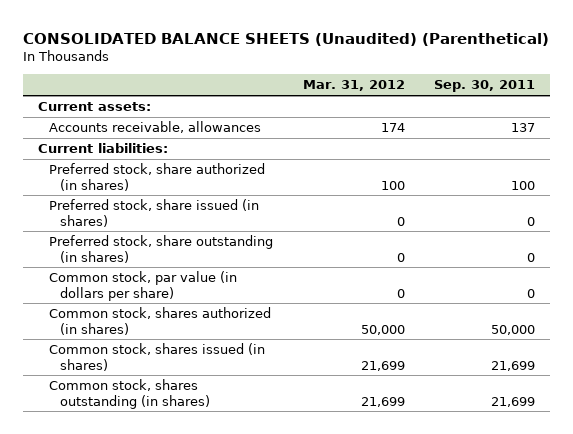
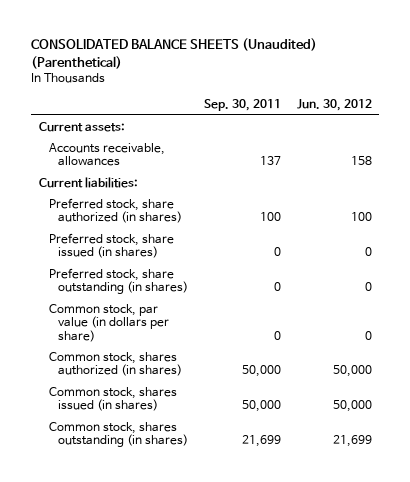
[302,80,405,92] Mar. 31, 2012 -> none
none -> [296,99,372,112] Jun. 30, 2012
[491,360,536,371] 21,699 -> [242,400,282,413] 50,000

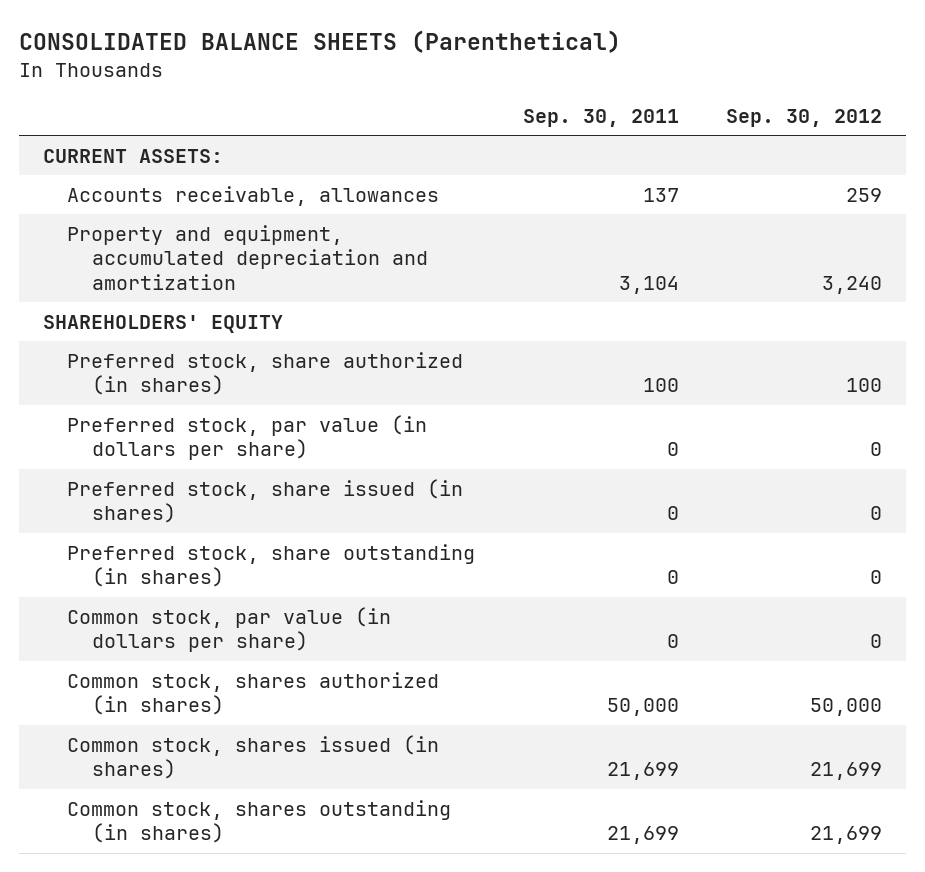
[31,37,318,69] CONSOLIDATED BALANCE SHEETS (Unaudited) (Parenthetical) -> [19,29,622,53] CONSOLIDATED BALANCE SHEETS (Parenthetical)
[296,99,372,112] Jun. 30, 2012 -> none
none -> [725,109,882,128] Sep. 30, 2012
[38,121,125,132] Current assets: -> [42,148,223,163] CURRENT ASSETS:
[38,176,138,188] Current liabilities: -> none
none -> [67,224,429,291] Property and equipment, accumulated depreciation and amortization
none -> [42,314,283,333] SHAREHOLDERS' EQUITY
none -> [67,414,428,461] Preferred stock, par value (in dollars per share)
[242,400,282,413] 50,000 -> [606,762,679,781] 21,699

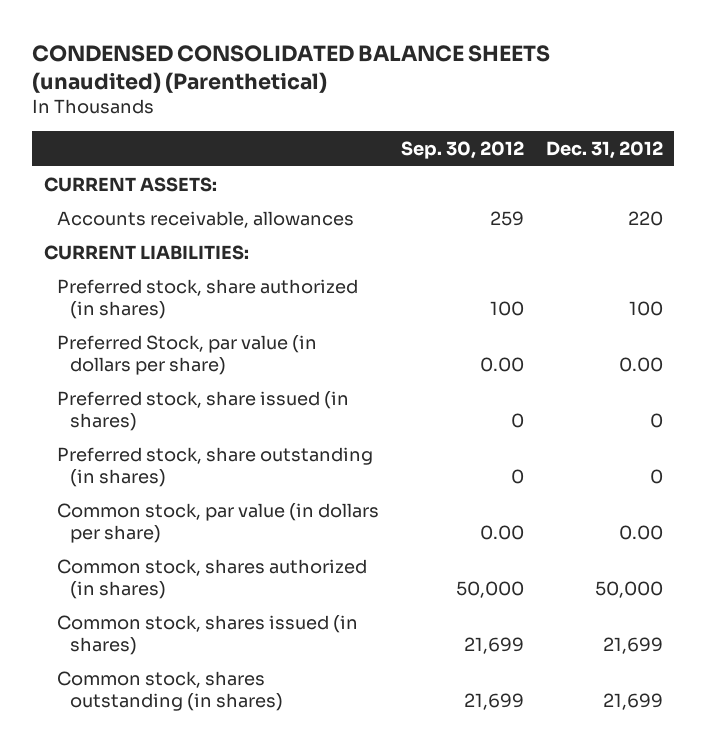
[19,29,622,53] CONSOLIDATED BALANCE SHEETS (Parenthetical) -> [32,44,551,93] CONDENSED CONSOLIDATED BALANCE SHEETS (unaudited) (Parenthetical)
[522,109,679,128] Sep. 30, 2011 -> none
none -> [545,141,663,160] Dec. 31, 2012
[67,224,429,291] Property and equipment, accumulated depreciation and amortization -> none
[42,314,283,333] SHAREHOLDERS' EQUITY -> none
none -> [43,244,249,260] CURRENT LIABILITIES:
[67,414,428,461] Preferred stock, par value (in dollars per share) -> [56,334,317,375] Preferred Stock, par value (in dollars per share)
[869,442,882,457] 0 -> [479,356,524,372] 0.00
[869,634,882,649] 0 -> [479,524,524,540] 0.00

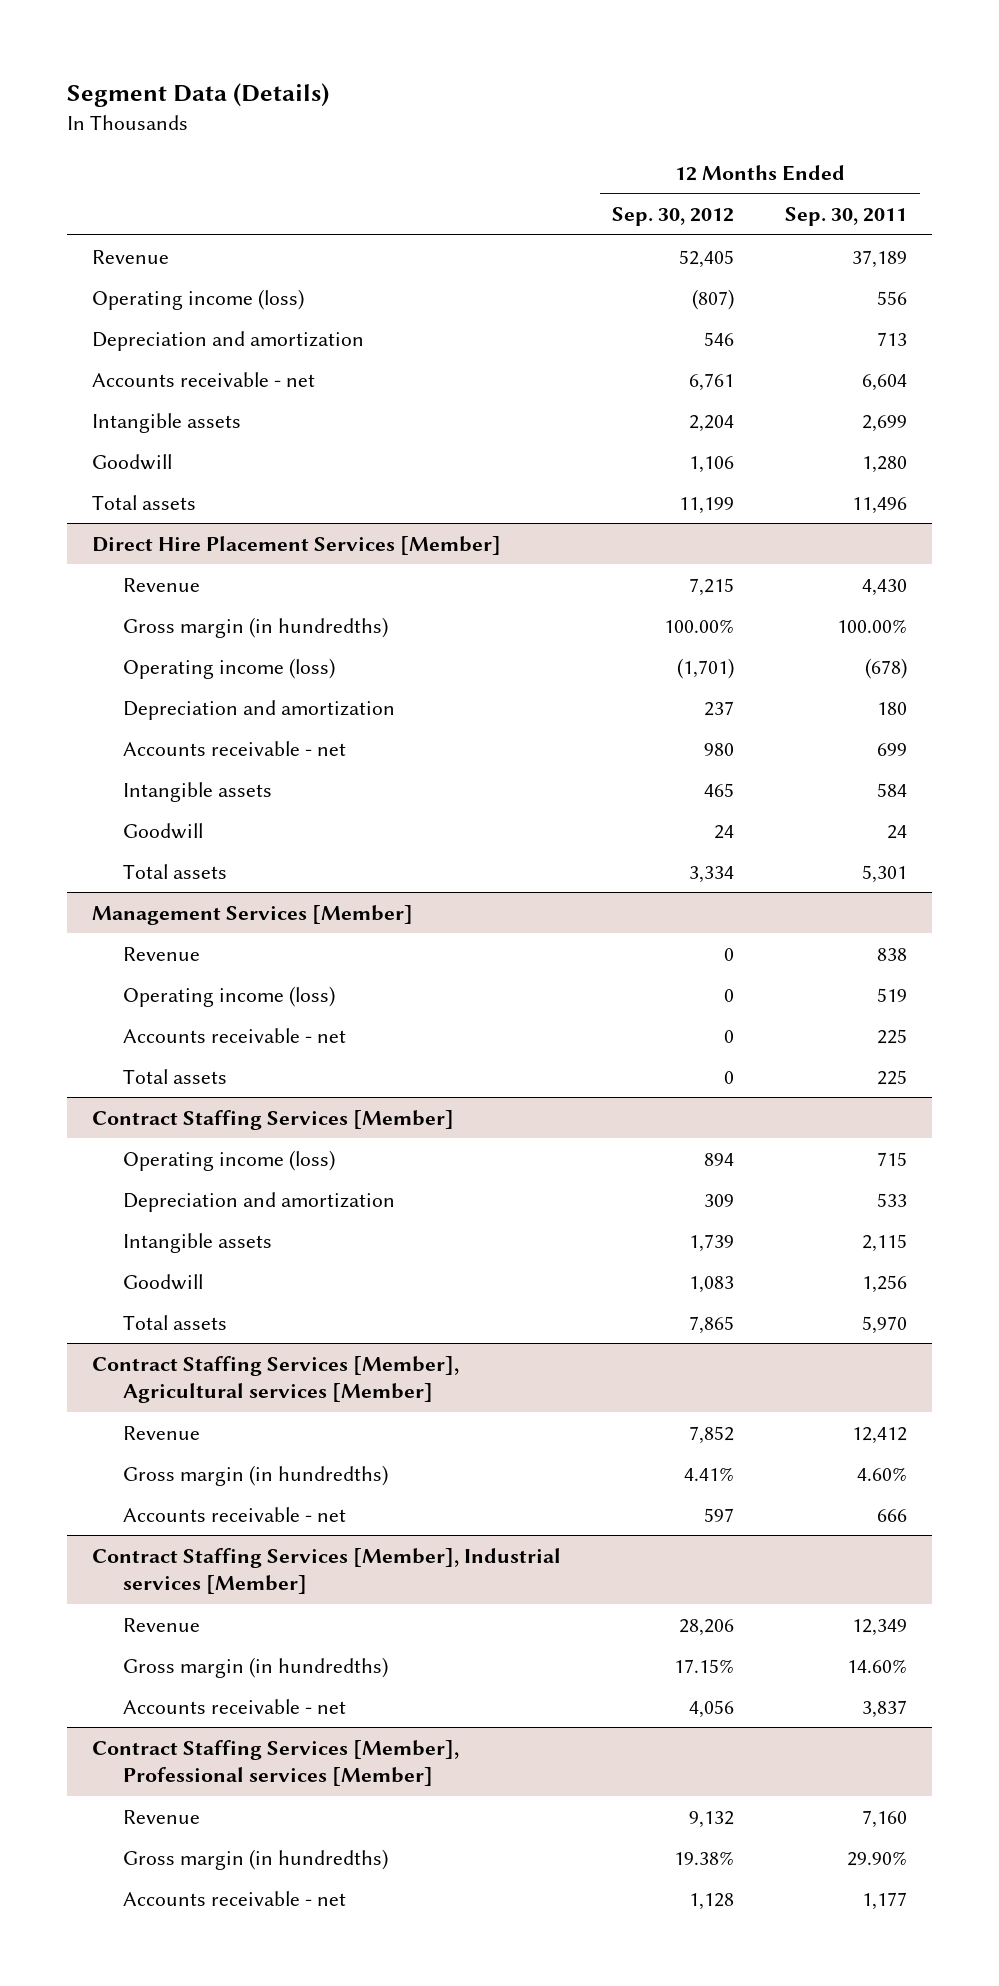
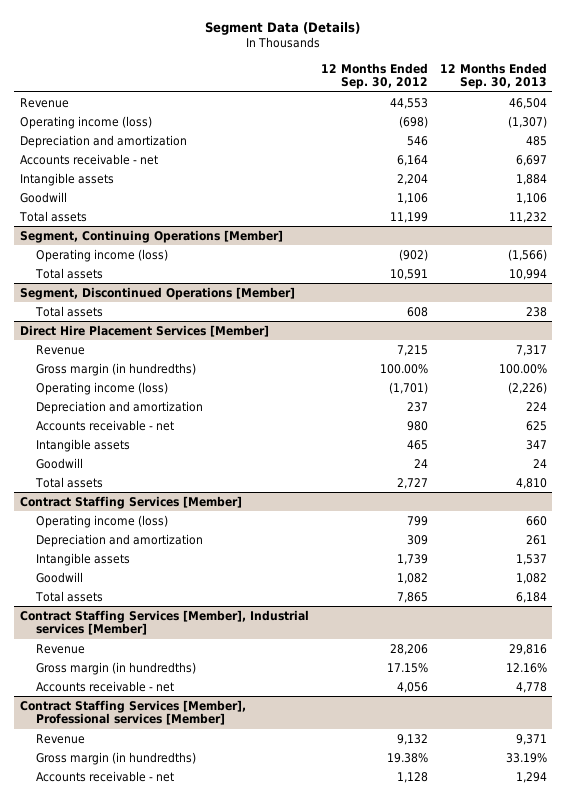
[784,207,907,227] Sep. 30, 2011 -> none
none -> [439,62,547,90] 12 Months Ended Sep. 30, 2013
[679,249,735,268] 52,405 -> [389,97,428,109] 44,553
[692,288,735,310] (807) -> [398,115,428,128] (698)
[689,372,735,391] 6,761 -> [396,154,428,166] 6,164
none -> [20,229,284,243] Segment, Continuing Operations [Member]
none -> [35,248,168,262] Operating income (loss)
none -> [34,267,103,279] Total assets
none -> [20,286,296,300] Segment, Discontinued Operations [Member]
none -> [34,305,103,317] Total assets
[92,904,414,925] Management Services [Member] -> none
[123,946,201,961] Revenue -> none
[123,985,336,1007] Operating income (loss) -> none
[123,1027,347,1043] Accounts receivable - net -> none
[123,1068,228,1084] Total assets -> none
[689,865,735,883] 3,334 -> [396,477,428,489] 2,727
[704,1152,735,1166] 894 -> [406,515,428,526] 799
[689,1275,735,1293] 1,083 -> [396,572,428,584] 1,082
[92,1355,460,1403] Contract Staffing Services [Member], Agricultural services [Member] -> none
[123,1425,201,1440] Revenue -> none
[123,1464,389,1486] Gross margin (in hundredths) -> none
[123,1506,347,1522] Accounts receivable - net -> none

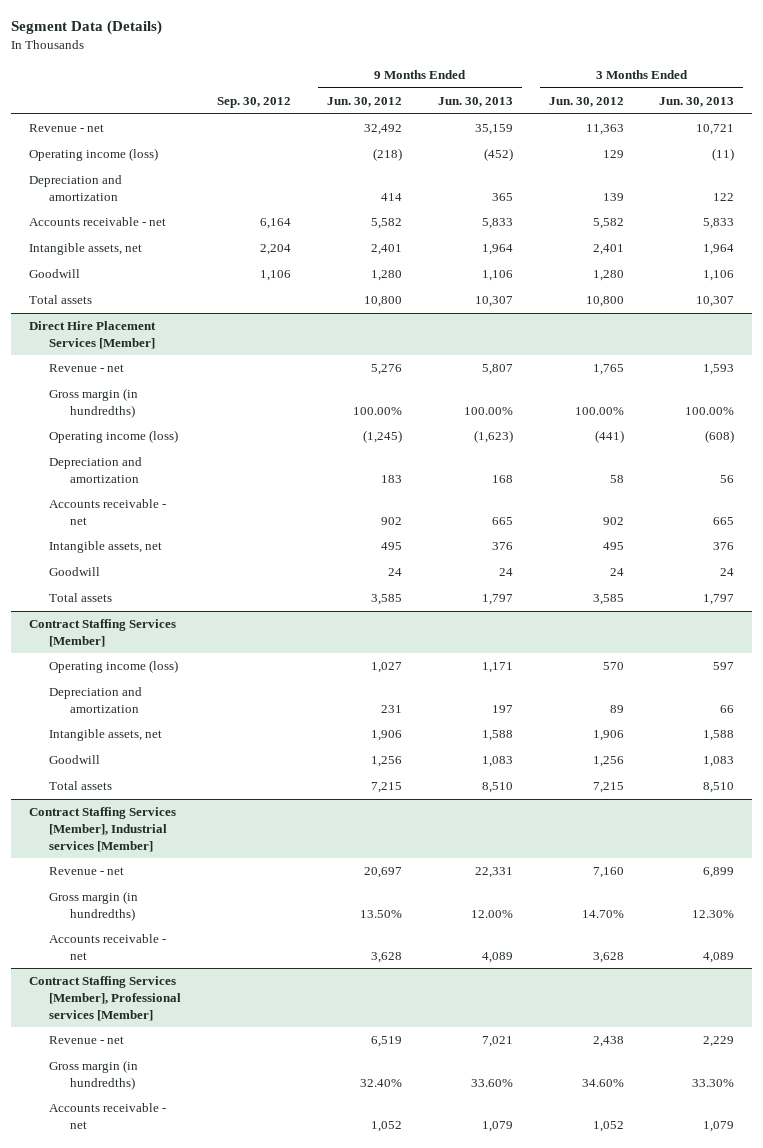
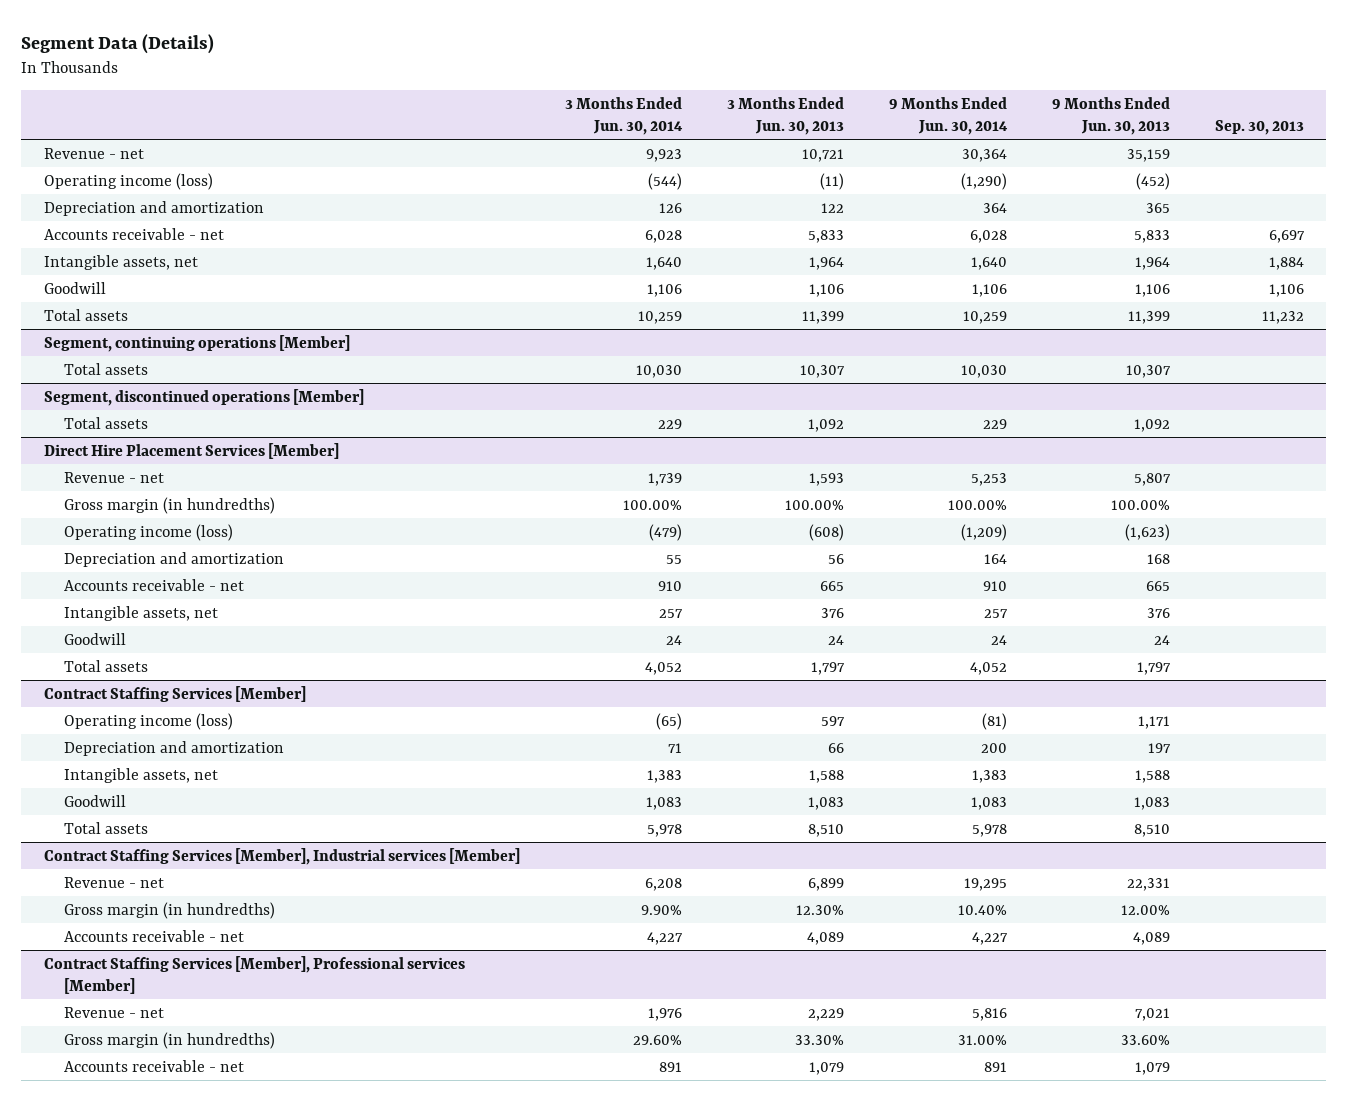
[217,96,292,108] Sep. 30, 2012 -> none
[327,96,403,107] Jun. 30, 2012 -> none
[548,96,624,107] Jun. 30, 2012 -> none
none -> [564,96,683,136] 3 Months Ended Jun. 30, 2014
none -> [888,96,1008,136] 9 Months Ended Jun. 30, 2014
none -> [1214,120,1304,136] Sep. 30, 2013
none -> [43,308,128,321] Total assets
none -> [43,334,350,352] Segment, continuing operations [Member]
none -> [43,388,364,406] Segment, discontinued operations [Member]
none -> [63,416,148,429] Total assets

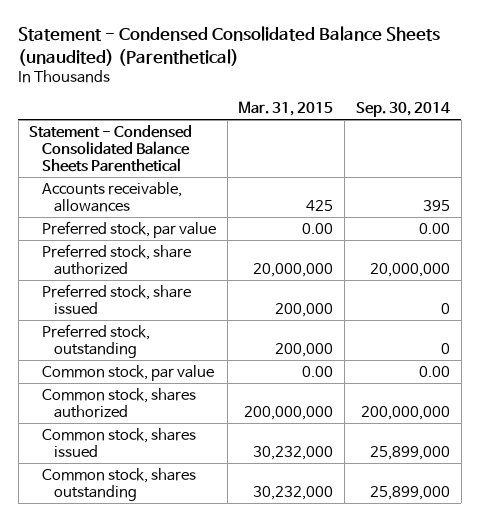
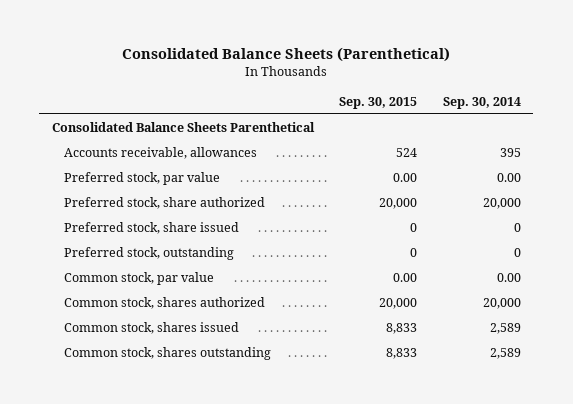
[18,26,441,66] Statement - Condensed Consolidated Balance Sheets (unaudited) (Parenthetical) -> [122,46,451,62] Consolidated Balance Sheets (Parenthetical)
[238,100,334,116] Mar. 31, 2015 -> none
none -> [339,97,418,110] Sep. 30, 2015
[29,124,193,172] Statement - Condensed Consolidated Balance Sheets Parenthetical -> [51,122,315,133] Consolidated Balance Sheets Parenthetical
[369,262,450,277] 20,000,000 -> [482,198,521,210] 20,000
[360,405,450,420] 200,000,000 -> [482,298,521,310] 20,000
[369,445,450,460] 25,899,000 -> [489,323,521,335] 2,589
[369,485,450,500] 25,899,000 -> [489,348,521,360] 2,589

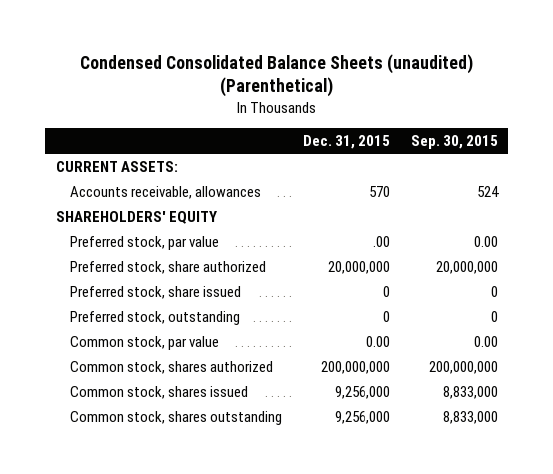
[122,46,451,62] Consolidated Balance Sheets (Parenthetical) -> [79,53,473,98] Condensed Consolidated Balance Sheets (unaudited) (Parenthetical)
[442,97,521,110] Sep. 30, 2014 -> none
none -> [302,135,390,150] Dec. 31, 2015
[51,122,315,133] Consolidated Balance Sheets Parenthetical -> none
none -> [55,160,178,172] CURRENT ASSETS:
none -> [55,210,217,224] SHAREHOLDERS' EQUITY
[379,198,418,210] 20,000 -> [435,260,498,274] 20,000,000
[379,298,418,310] 20,000 -> [428,360,498,374] 200,000,000
[386,323,418,335] 8,833 -> [442,385,498,399] 8,833,000
[386,348,418,360] 8,833 -> [442,410,498,424] 8,833,000

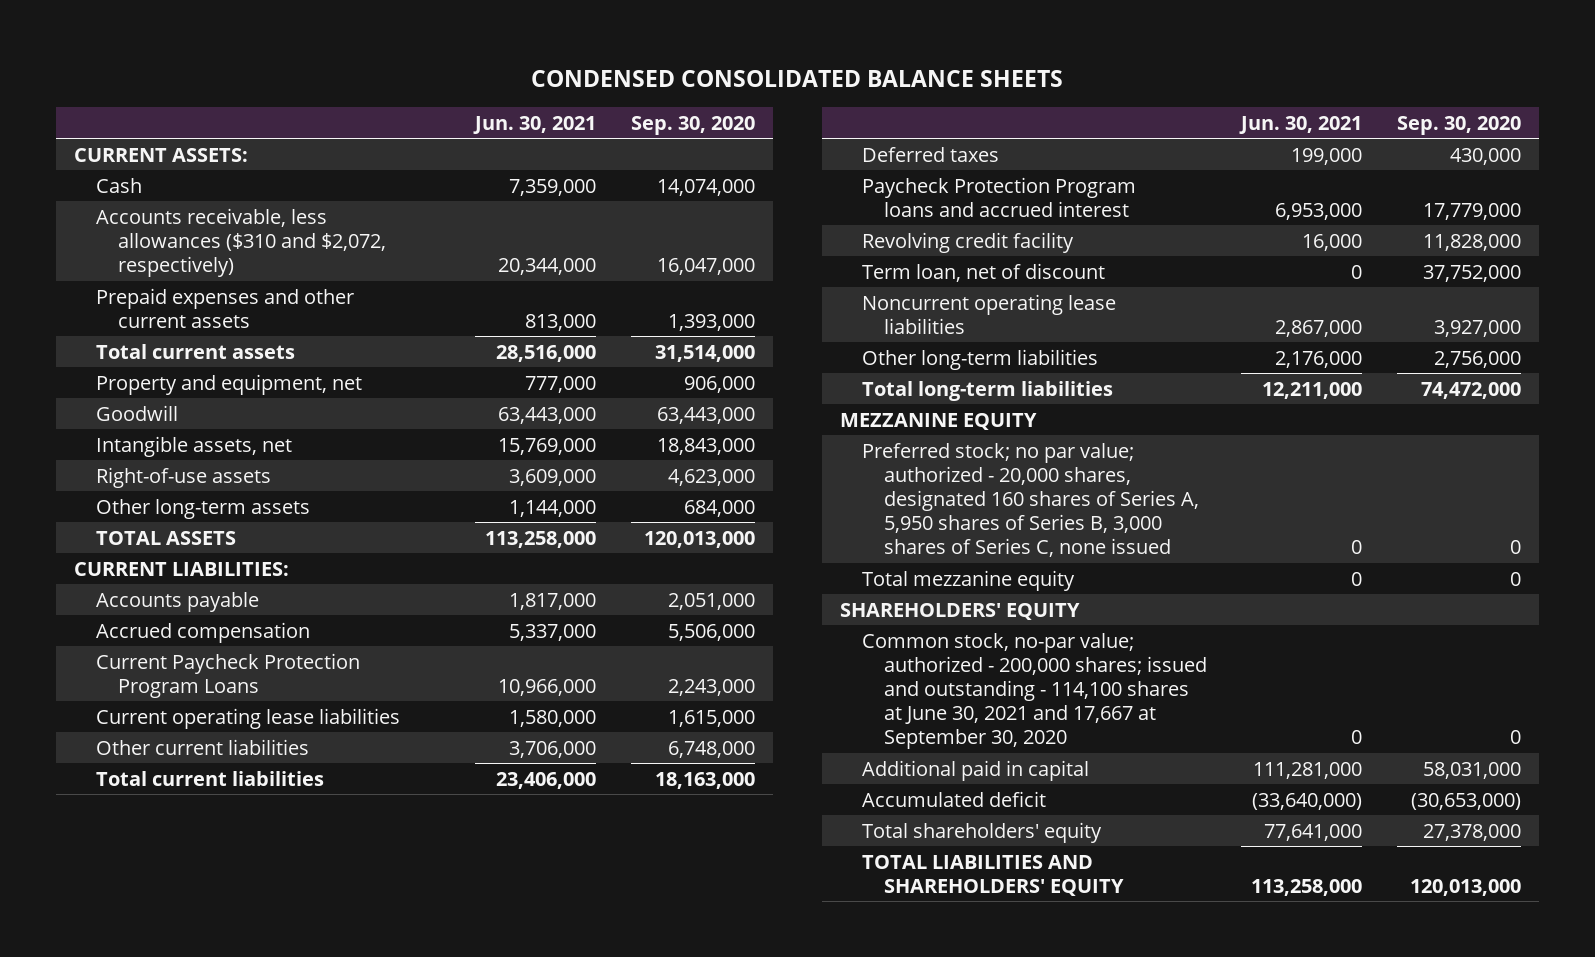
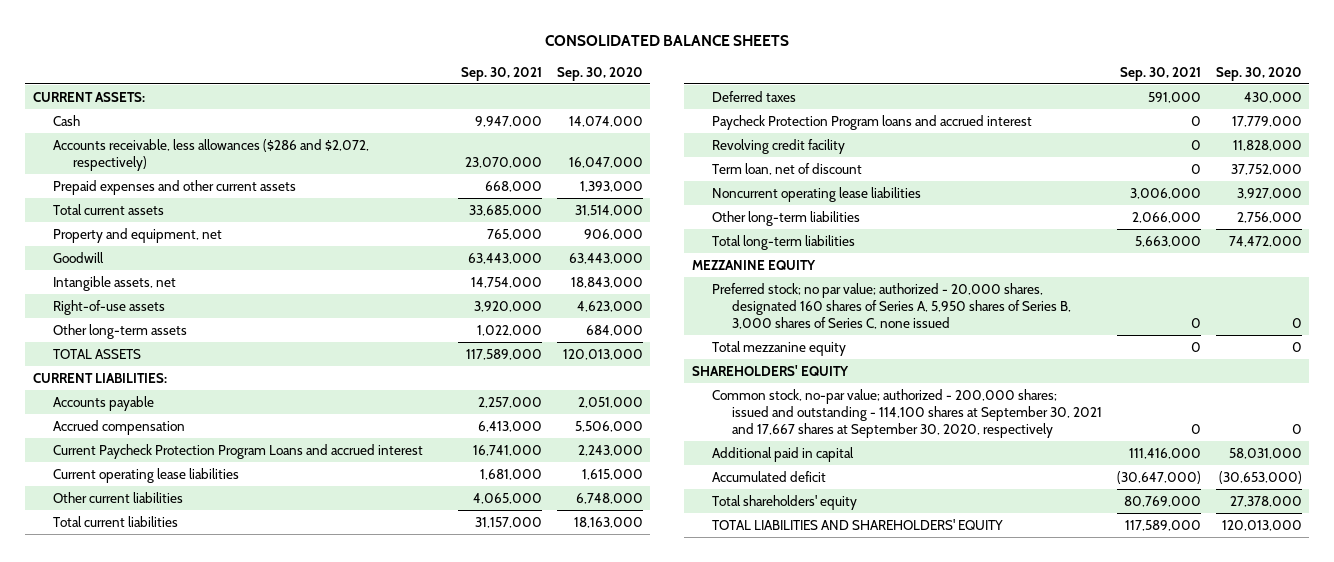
[531,70,1064,88] CONDENSED CONSOLIDATED BALANCE SHEETS -> [545,35,790,47] CONSOLIDATED BALANCE SHEETS
[473,115,597,134] Jun. 30, 2021 -> none
none -> [460,66,542,81] Sep. 30, 2021
[95,207,386,277] Accounts receivable, less allowances ($310 and $2,072, respectively) -> [52,138,369,171] Accounts receivable, less allowances ($286 and $2,072, respectively)
[95,652,360,698] Current Paycheck Protection Program Loans -> [52,443,423,459] Current Paycheck Protection Program Loans and accrued interest
[861,632,1207,749] Common stock, no-par value; authorized - 200,000 shares; issued and outstanding - 114,100 shares at June 30, 2021 and 17,667 at September 30, 2020 -> [711,388,1102,438] Common stock, no-par value; authorized - 200,000 shares; issued and outstanding - 114,100 shares at September 30, 2021 and 17,667 shares at September 30, 2020, respectively

